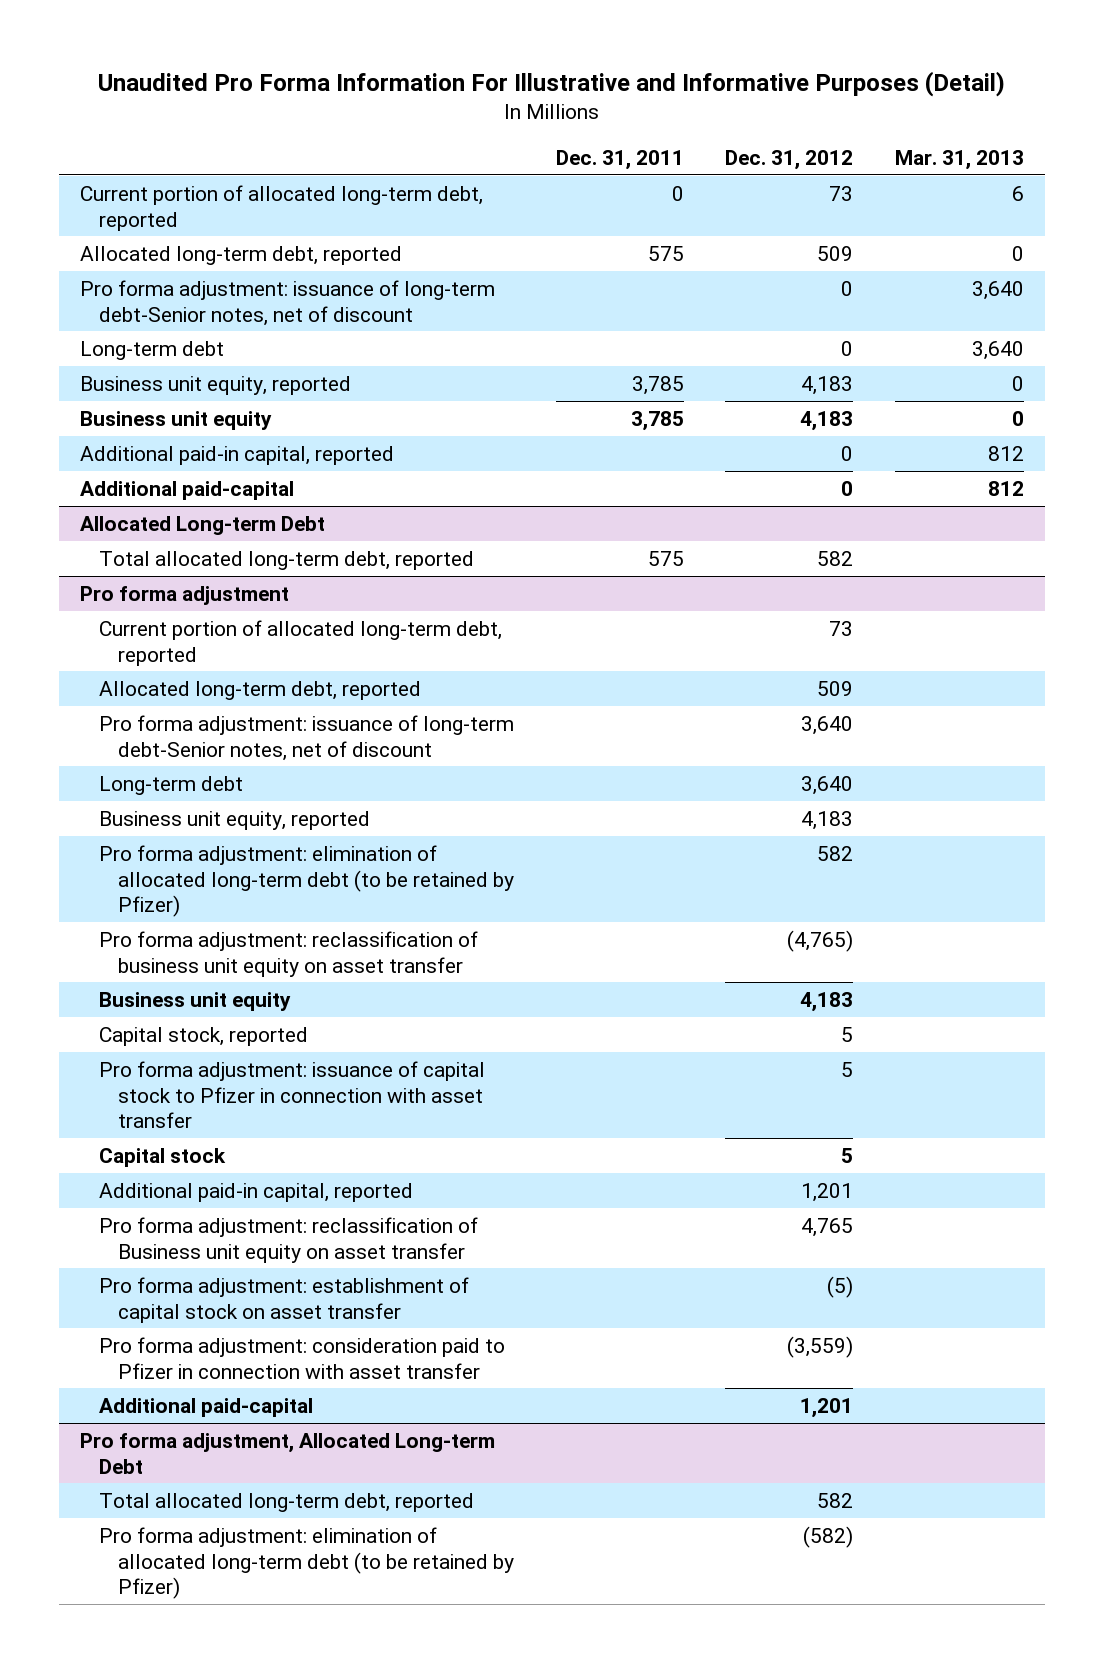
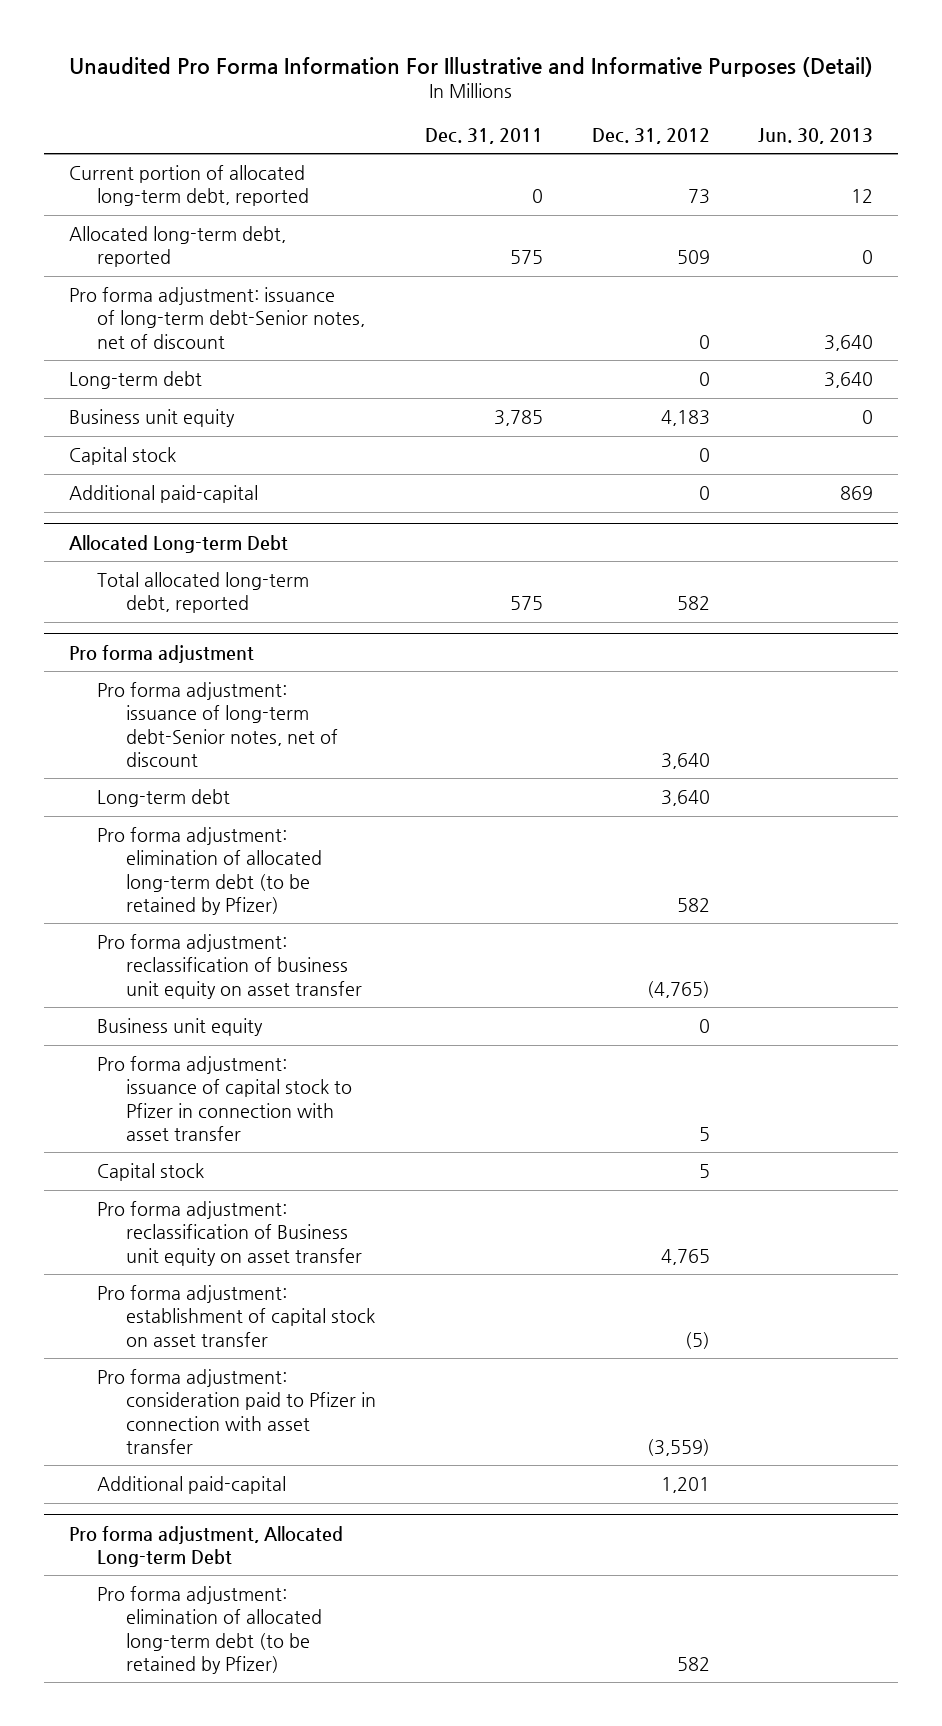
[895,149,1025,170] Mar. 31, 2013 -> none
none -> [758,127,874,144] Jun. 30, 2013
[79,375,351,395] Business unit equity, reported -> none
[79,445,394,465] Additional paid-in capital, reported -> none
none -> [68,447,176,466] Capital stock
[98,619,502,666] Current portion of allocated long-term debt, reported -> none
[98,680,421,700] Allocated long-term debt, reported -> none
[98,810,370,830] Business unit equity, reported -> none
[98,1026,308,1046] Capital stock, reported -> none
[800,991,854,1012] 4,183 -> [698,1019,710,1034] 0
[98,1182,413,1202] Additional paid-in capital, reported -> none
[98,1492,474,1512] Total allocated long-term debt, reported -> none
[803,1525,854,1548] (582) -> [676,1656,710,1671] 582

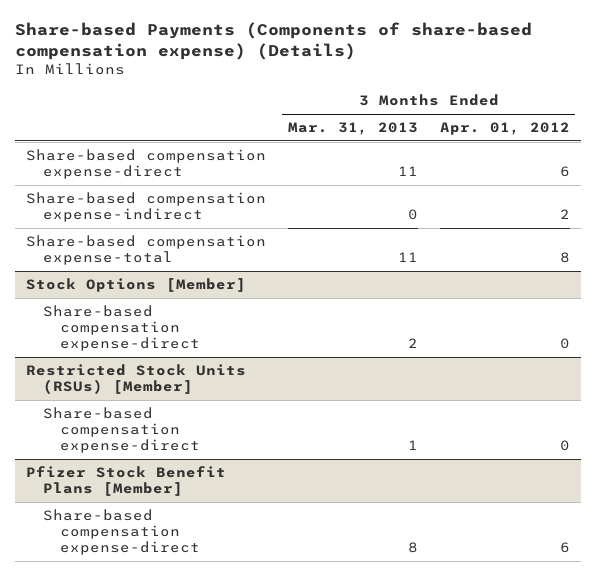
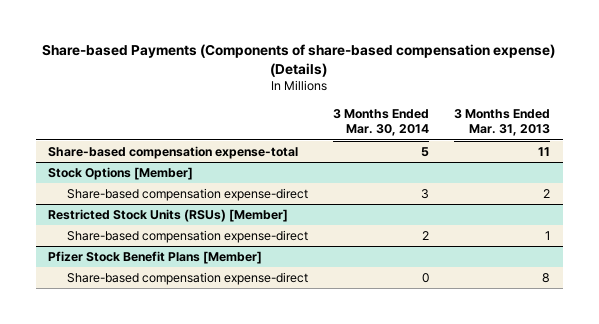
[439,122,570,136] Apr. 01, 2012 -> none
none -> [333,108,430,137] 3 Months Ended Mar. 30, 2014
[25,148,266,180] Share-based compensation expense-direct -> none
[25,191,266,223] Share-based compensation expense-indirect -> none

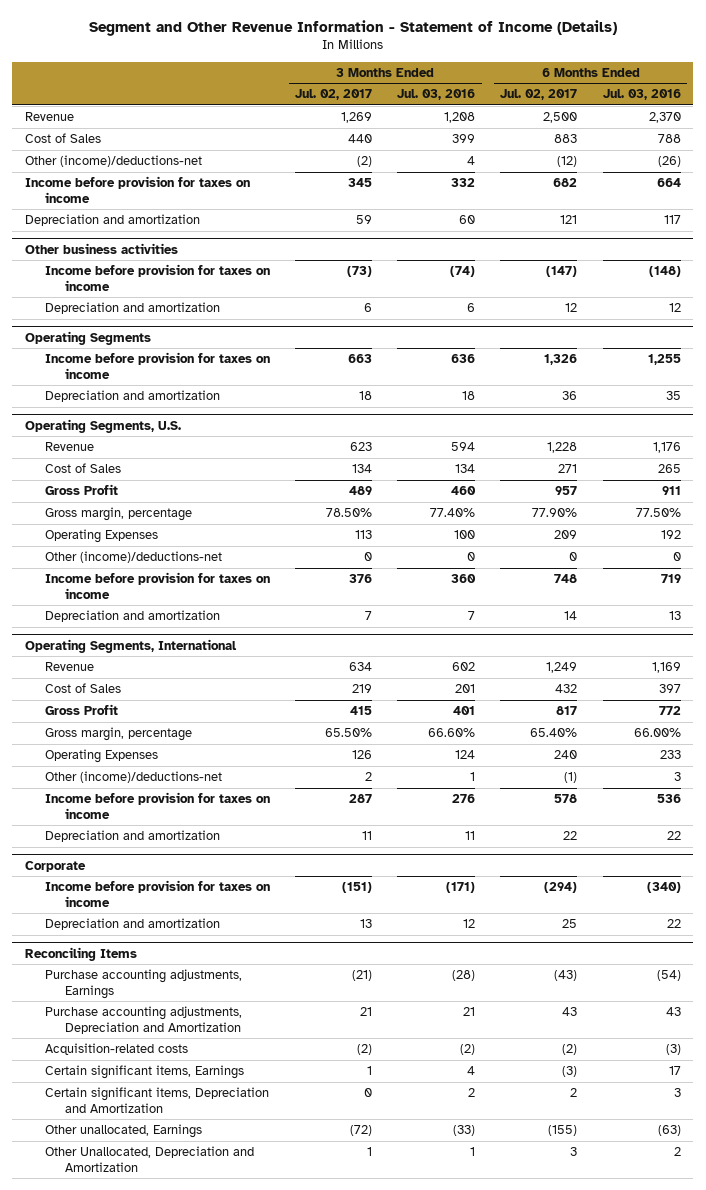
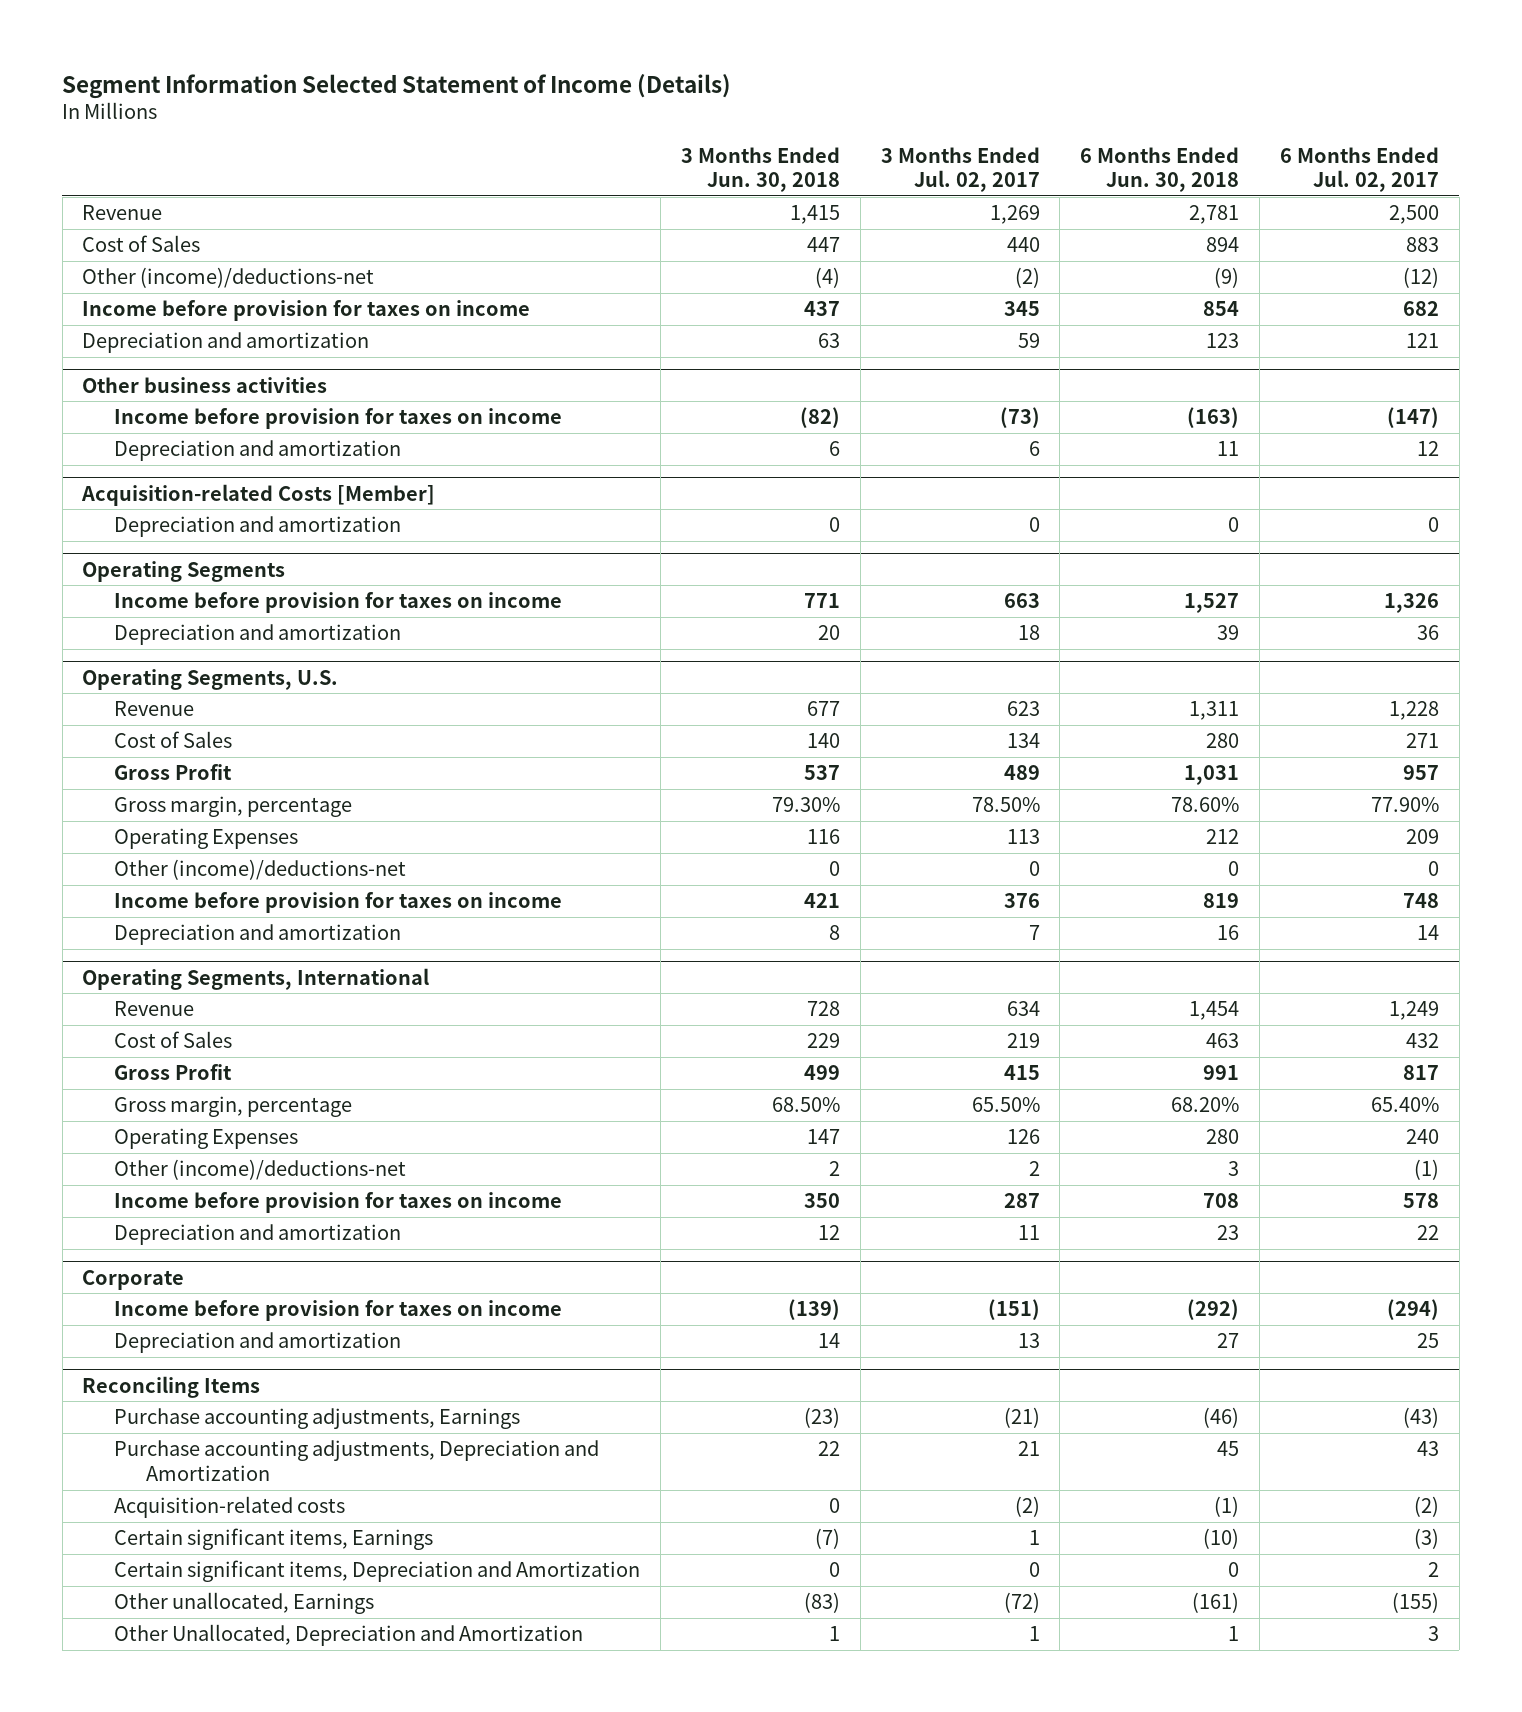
[88,19,617,36] Segment and Other Revenue Information - Statement of Income (Details) -> [62,73,732,99] Segment Information Selected Statement of Income (Details)
[397,89,476,101] Jul. 03, 2016 -> none
[602,89,681,101] Jul. 03, 2016 -> none
none -> [680,146,840,193] 3 Months Ended Jun. 30, 2018
none -> [1080,146,1240,193] 6 Months Ended Jun. 30, 2018
none -> [81,483,436,506] Acquisition-related Costs [Member]
none -> [114,516,402,538] Depreciation and amortization

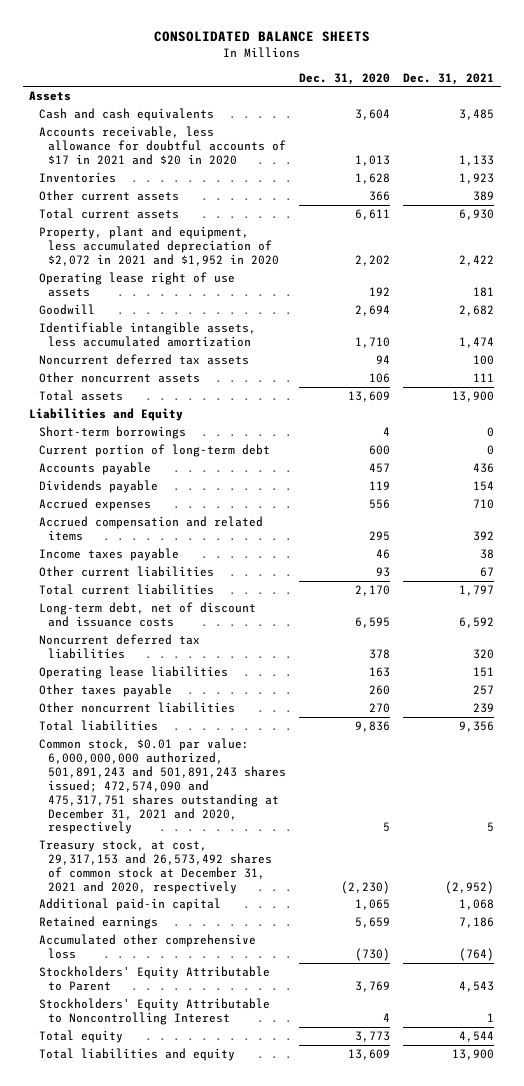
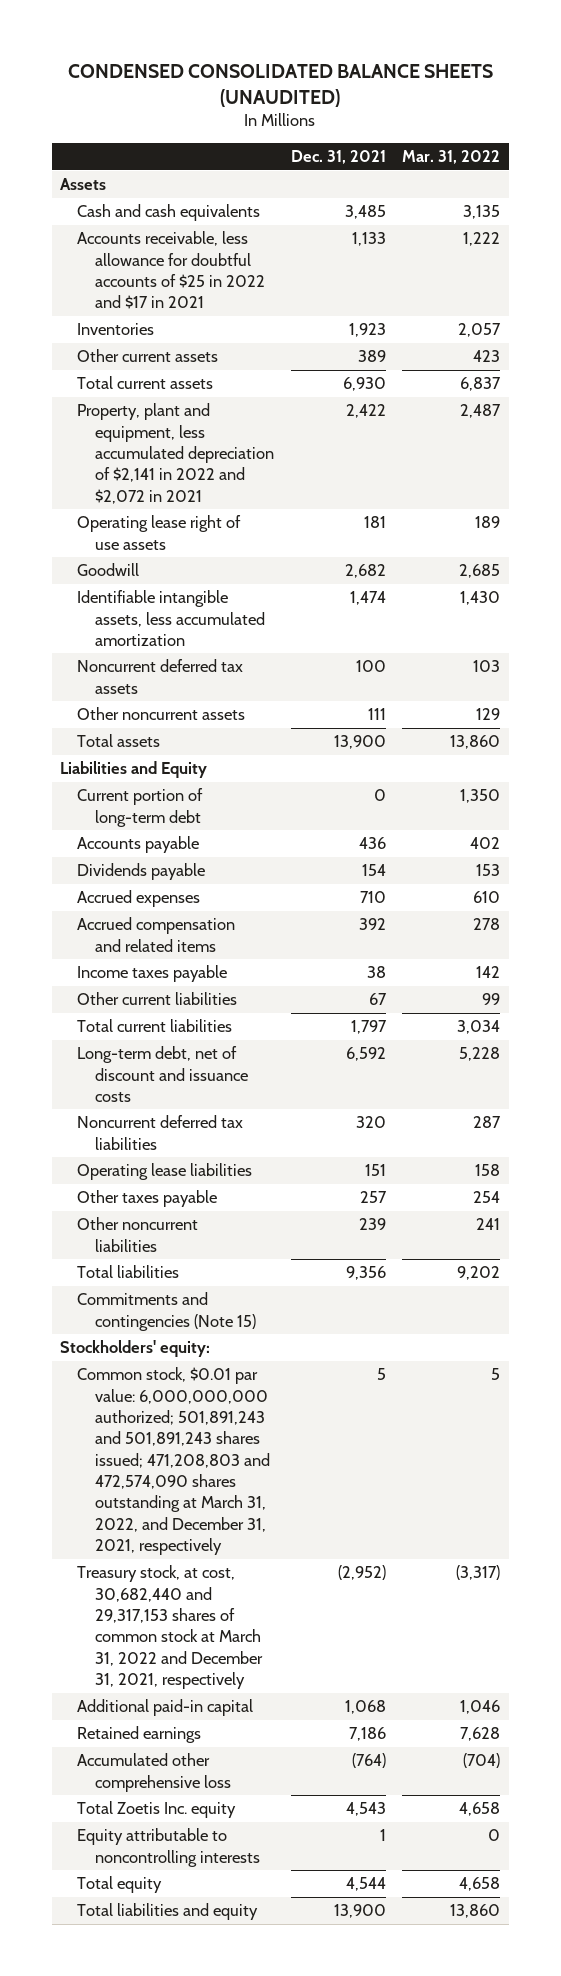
[153,30,370,42] CONSOLIDATED BALANCE SHEETS -> [68,63,494,107] CONDENSED CONSOLIDATED BALANCE SHEETS (UNAUDITED)
[299,72,391,85] Dec. 31, 2020 -> none
none -> [402,150,501,165] Mar. 31, 2022
[38,125,286,165] Accounts receivable, less allowance for doubtful accounts of $17 in 2021 and $20 in 2020 -> [77,231,265,310] Accounts receivable, less allowance for doubtful accounts of $25 in 2022 and $17 in 2021
[38,225,279,266] Property, plant and equipment, less accumulated depreciation of $2,072 in 2021 and $1,952 in 2020 -> [77,403,274,504] Property, plant and equipment, less accumulated depreciation of $2,141 in 2022 and $2,072 in 2021
[38,425,186,439] Short-term borrowings -> none
none -> [77,1292,256,1331] Commitments and contingencies (Note 15)
none -> [60,1340,211,1358] Stockholders' equity:
[38,737,286,835] Common stock, $0.01 par value: 6,000,000,000 authorized, 501,891,243 and 501,891,243 shares issued; 472,574,090 and 475,317,751 shares outstanding at December 31, 2021 and 2020, respectively -> [77,1367,270,1556] Common stock, $0.01 par value: 6,000,000,000 authorized; 501,891,243 and 501,891,243 shares issued; 471,208,803 and 472,574,090 shares outstanding at March 31, 2022, and December 31, 2021, respectively
[38,838,272,894] Treasury stock, at cost, 29,317,153 and 26,573,492 shares of common stock at December 31, 2021 and 2020, respectively -> [77,1565,263,1690] Treasury stock, at cost, 30,682,440 and 29,317,153 shares of common stock at March 31, 2022 and December 31, 2021, respectively
[38,965,270,991] Stockholders' Equity Attributable to Parent -> [77,1801,237,1819] Total Zoetis Inc. equity
[38,997,270,1025] Stockholders' Equity Attributable to Noncontrolling Interest -> [77,1828,260,1867] Equity attributable to noncontrolling interests

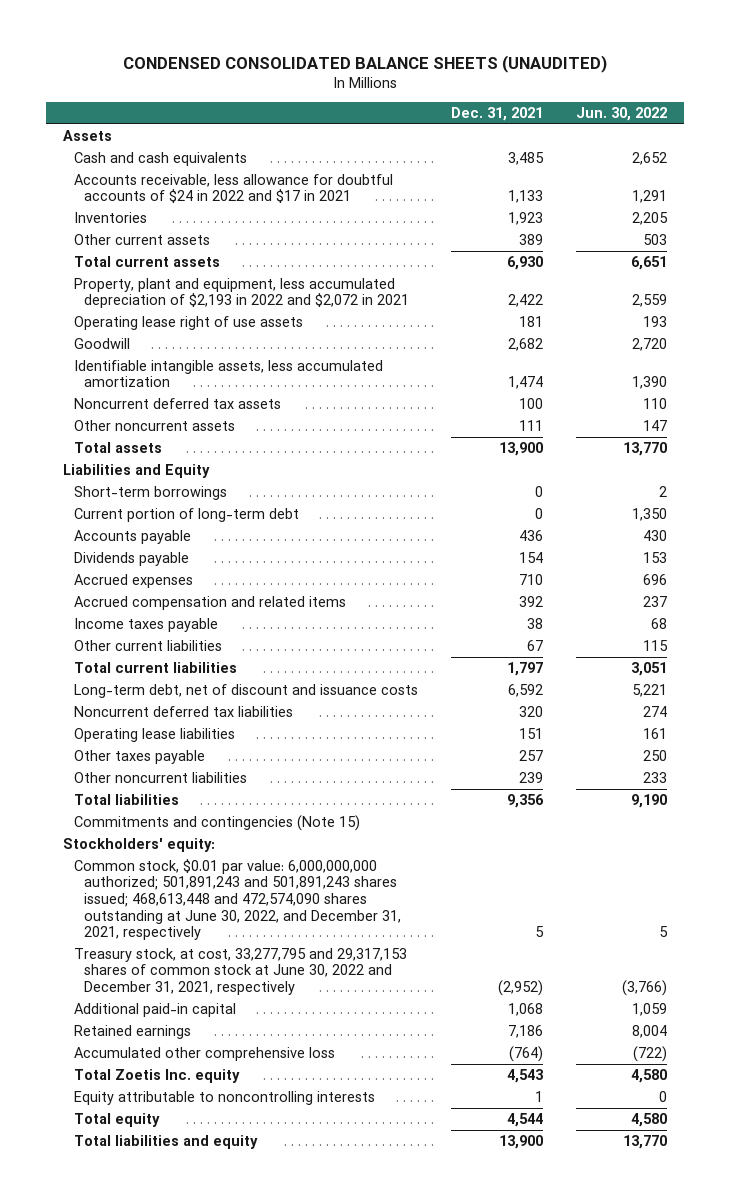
[402,150,501,165] Mar. 31, 2022 -> none
none -> [576,107,668,122] Jun. 30, 2022
[77,231,265,310] Accounts receivable, less allowance for doubtful accounts of $25 in 2022 and $17 in 2021 -> [73,173,393,204] Accounts receivable, less allowance for doubtful accounts of $24 in 2022 and $17 in 2021
[77,403,274,504] Property, plant and equipment, less accumulated depreciation of $2,141 in 2022 and $2,072 in 2021 -> [73,277,410,309] Property, plant and equipment, less accumulated depreciation of $2,193 in 2022 and $2,072 in 2021
none -> [73,485,227,500] Short-term borrowings
[77,1367,270,1556] Common stock, $0.01 par value: 6,000,000,000 authorized; 501,891,243 and 501,891,243 shares issued; 471,208,803 and 472,574,090 shares outstanding at March 31, 2022, and December 31, 2021, respectively -> [73,858,402,941] Common stock, $0.01 par value: 6,000,000,000 authorized; 501,891,243 and 501,891,243 shares issued; 468,613,448 and 472,574,090 shares outstanding at June 30, 2022, and December 31, 2021, respectively
[77,1565,263,1690] Treasury stock, at cost, 30,682,440 and 29,317,153 shares of common stock at March 31, 2022 and December 31, 2021, respectively -> [73,947,407,996] Treasury stock, at cost, 33,277,795 and 29,317,153 shares of common stock at June 30, 2022 and December 31, 2021, respectively

